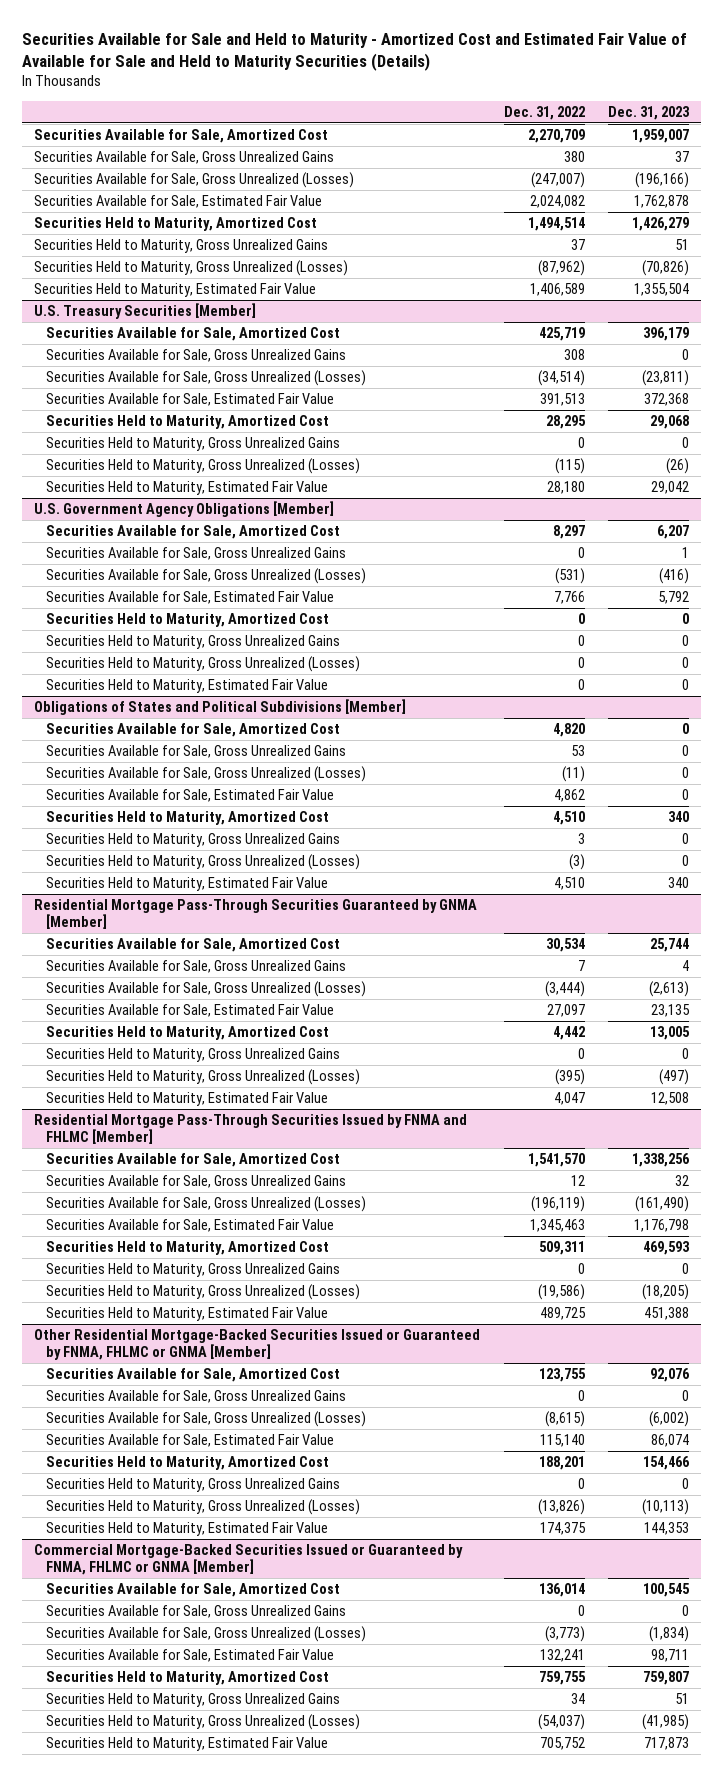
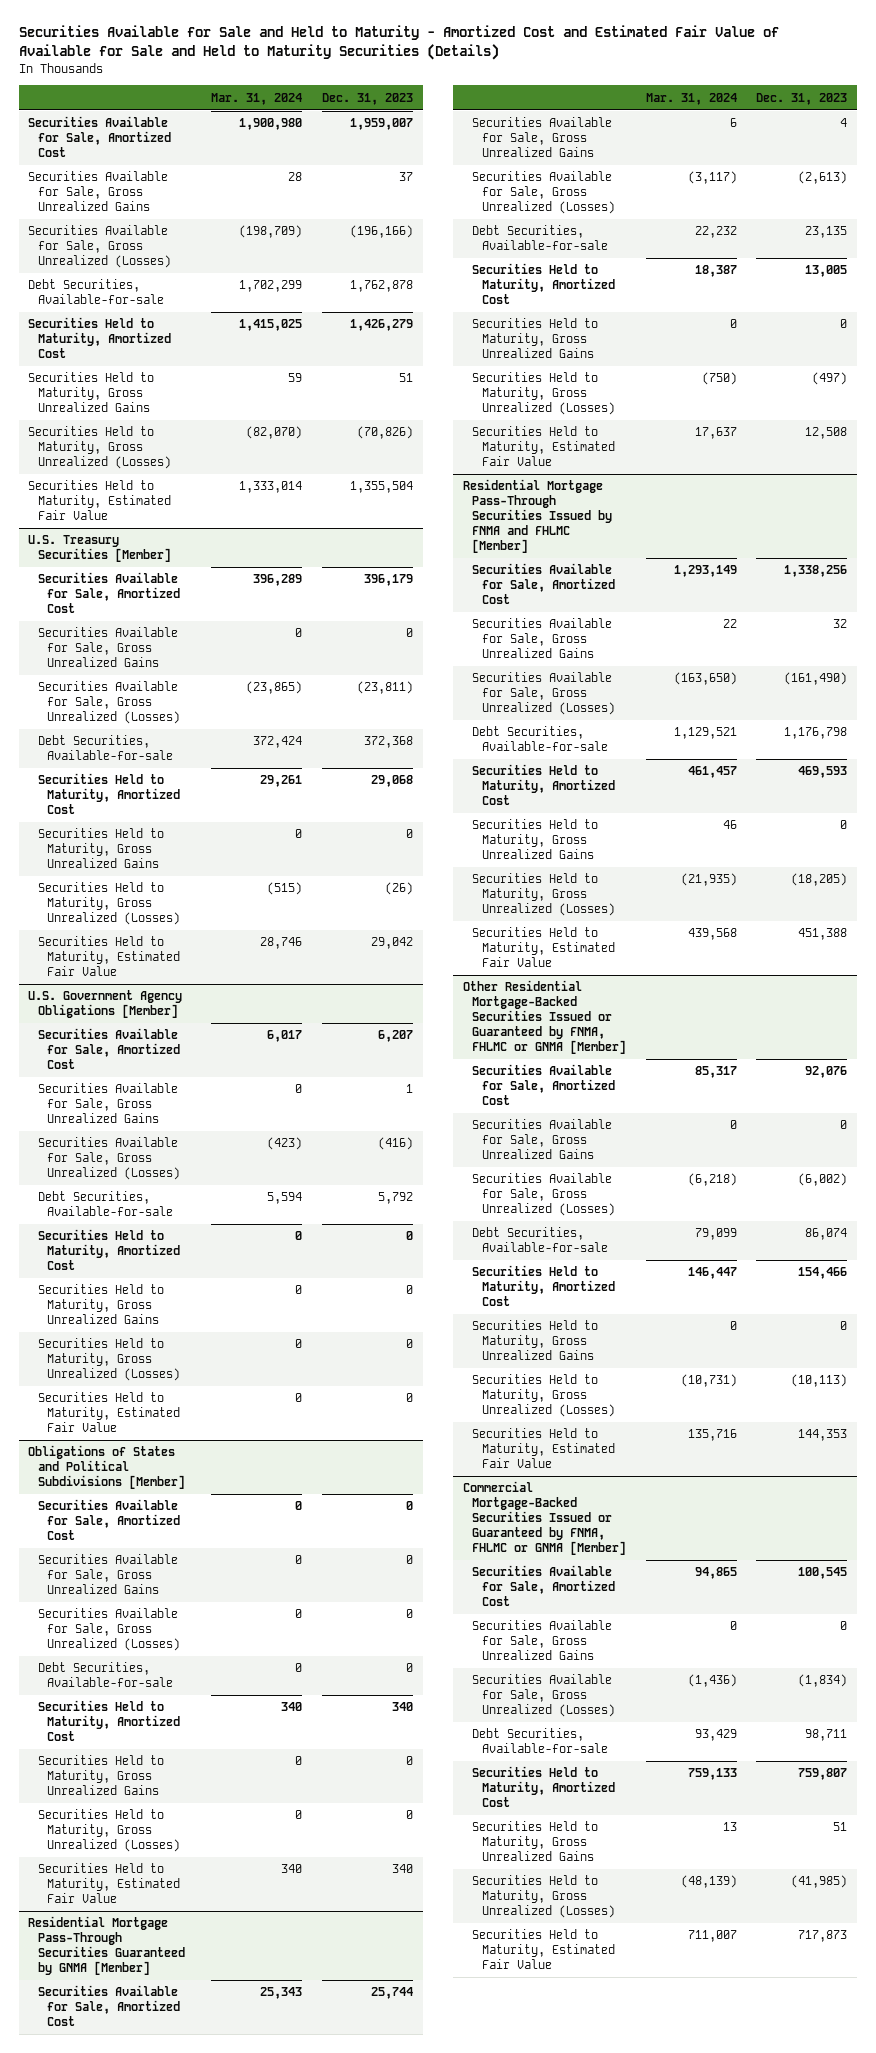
[503,105,585,120] Dec. 31, 2022 -> none
none -> [211,92,303,105] Mar. 31, 2024
[34,195,323,209] Securities Available for Sale, Estimated Fair Value -> [28,279,164,305] Debt Securities, Available-for-sale
[45,393,334,407] Securities Available for Sale, Estimated Fair Value -> [37,735,174,761] Debt Securities, Available-for-sale
[45,591,334,605] Securities Available for Sale, Estimated Fair Value -> [37,1191,174,1217] Debt Securities, Available-for-sale
[45,789,334,803] Securities Available for Sale, Estimated Fair Value -> [37,1662,174,1688] Debt Securities, Available-for-sale
[45,1004,334,1018] Securities Available for Sale, Estimated Fair Value -> [472,225,608,251] Debt Securities, Available-for-sale
[45,1219,334,1233] Securities Available for Sale, Estimated Fair Value -> [472,726,608,752] Debt Securities, Available-for-sale
[45,1434,334,1448] Securities Available for Sale, Estimated Fair Value -> [472,1227,608,1253] Debt Securities, Available-for-sale
[45,1649,334,1663] Securities Available for Sale, Estimated Fair Value -> [472,1728,608,1754] Debt Securities, Available-for-sale

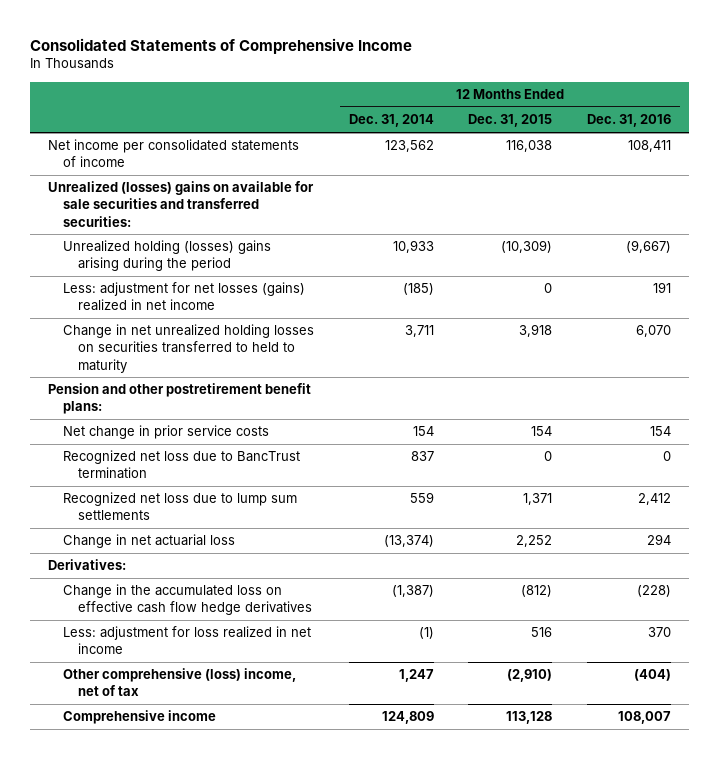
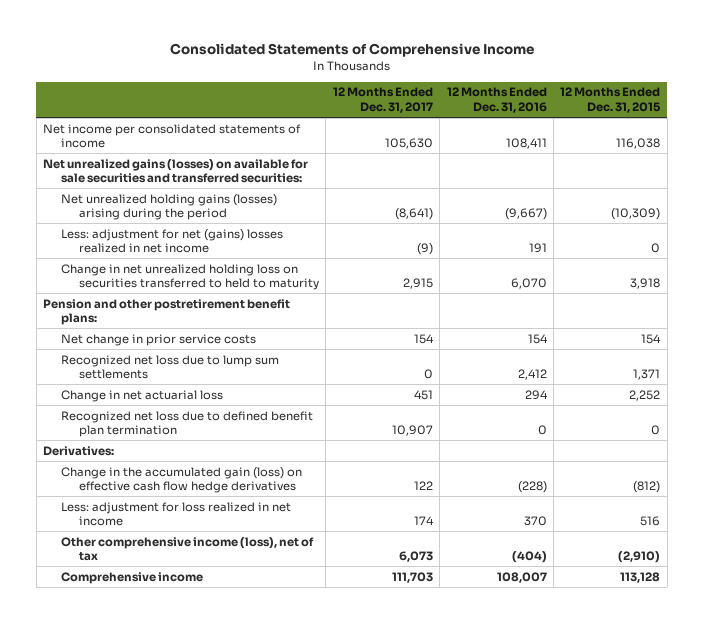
[348,114,434,128] Dec. 31, 2014 -> none
none -> [332,87,433,114] 12 Months Ended Dec. 31, 2017
[47,181,314,227] Unrealized (losses) gains on available for sale securities and transferred securities: -> [43,158,309,184] Net unrealized gains (losses) on available for sale securities and transferred securities:
[62,240,271,272] Unrealized holding (losses) gains arising during the period -> [61,193,278,221] Net unrealized holding gains (losses) arising during the period
[62,282,305,312] Less: adjustment for net losses (gains) realized in net income -> [61,228,284,254] Less: adjustment for net (gains) losses realized in net income
[62,324,314,373] Change in net unrealized holding losses on securities transferred to held to maturity -> [61,263,319,291] Change in net unrealized holding loss on securities transferred to held to maturity
[62,450,300,480] Recognized net loss due to BancTrust termination -> none
none -> [61,410,314,438] Recognized net loss due to defined benefit plan termination
[62,584,312,616] Change in the accumulated loss on effective cash flow hedge derivatives -> [61,466,303,494] Change in the accumulated gain (loss) on effective cash flow hedge derivatives
[62,668,296,697] Other comprehensive (loss) income, net of tax -> [61,536,315,562] Other comprehensive income (loss), net of tax

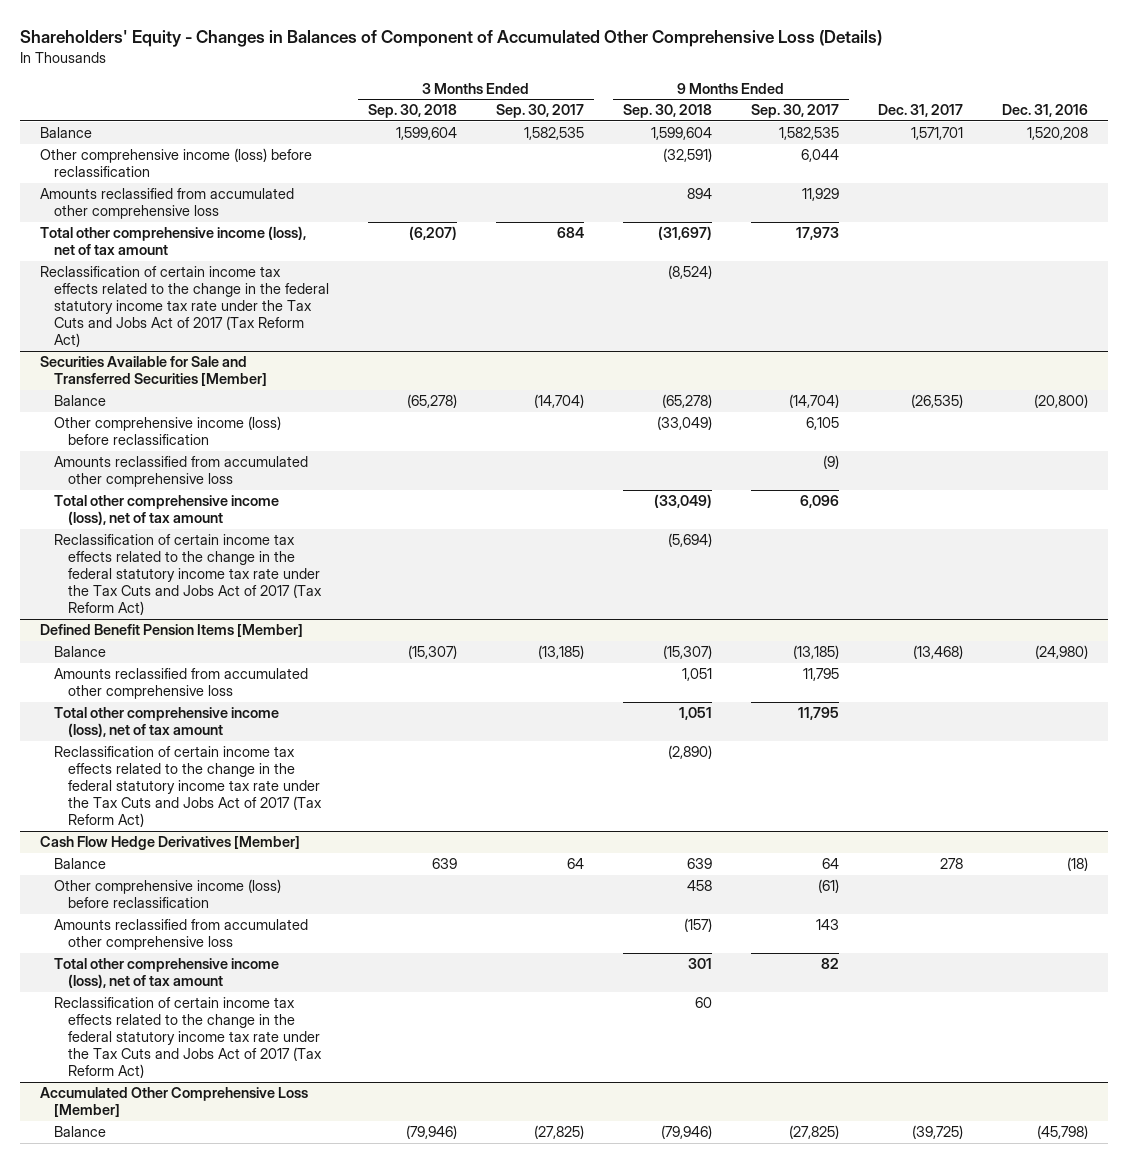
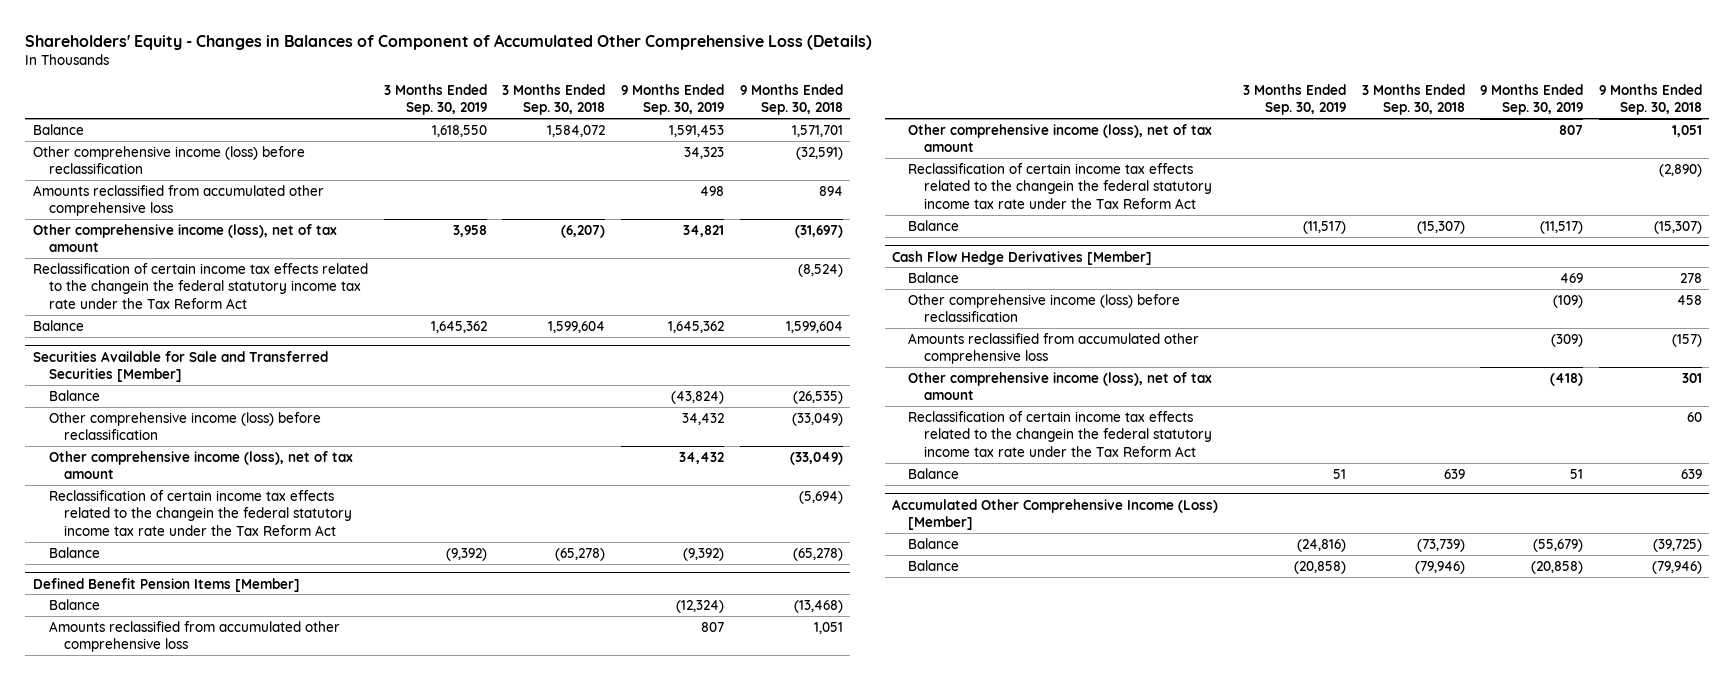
[496,104,585,119] Sep. 30, 2017 -> none
[751,104,840,119] Sep. 30, 2017 -> none
[878,104,964,118] Dec. 31, 2017 -> none
[1002,104,1089,118] Dec. 31, 2016 -> none
none -> [383,83,487,116] 3 Months Ended Sep. 30, 2019
none -> [620,83,724,116] 9 Months Ended Sep. 30, 2019
none -> [33,123,85,135] Balance
[39,226,306,256] Total other comprehensive income (loss), net of tax amount -> [33,223,338,253] Other comprehensive income (loss), net of tax amount
[39,266,329,348] Reclassification of certain income tax effects related to the change in the federal statutory income tax rate under the Tax Cuts and Jobs Act of 2017 (Tax Reform Act) -> [33,262,369,310] Reclassification of certain income tax effects related to the changein the federal statutory income tax rate under the Tax Reform Act
[39,127,92,139] Balance -> [33,319,85,331] Balance
none -> [48,389,100,401] Balance
[53,456,308,488] Amounts reclassified from accumulated other comprehensive loss -> none
[53,495,279,526] Total other comprehensive income (loss), net of tax amount -> [48,450,353,480] Other comprehensive income (loss), net of tax amount
[53,534,323,616] Reclassification of certain income tax effects related to the change in the federal statutory income tax rate under the Tax Cuts and Jobs Act of 2017 (Tax Reform Act) -> [48,489,353,537] Reclassification of certain income tax effects related to the changein the federal statutory income tax rate under the Tax Reform Act
[53,395,106,407] Balance -> [48,546,100,558] Balance
none -> [48,598,100,610] Balance
[53,707,279,738] Total other comprehensive income (loss), net of tax amount -> [908,123,1213,153] Other comprehensive income (loss), net of tax amount
[53,746,323,828] Reclassification of certain income tax effects related to the change in the federal statutory income tax rate under the Tax Cuts and Jobs Act of 2017 (Tax Reform Act) -> [908,162,1212,210] Reclassification of certain income tax effects related to the changein the federal statutory income tax rate under the Tax Reform Act
[53,646,106,658] Balance -> [908,219,960,231] Balance
none -> [908,271,960,283] Balance
[53,958,279,989] Total other comprehensive income (loss), net of tax amount -> [908,371,1213,401] Other comprehensive income (loss), net of tax amount
[53,997,323,1079] Reclassification of certain income tax effects related to the change in the federal statutory income tax rate under the Tax Cuts and Jobs Act of 2017 (Tax Reform Act) -> [908,410,1212,458] Reclassification of certain income tax effects related to the changein the federal statutory income tax rate under the Tax Reform Act
[53,858,106,870] Balance -> [908,467,960,479] Balance
[39,1087,308,1118] Accumulated Other Comprehensive Loss [Member] -> [892,498,1219,531] Accumulated Other Comprehensive Income (Loss) [Member]
none -> [908,537,960,549] Balance

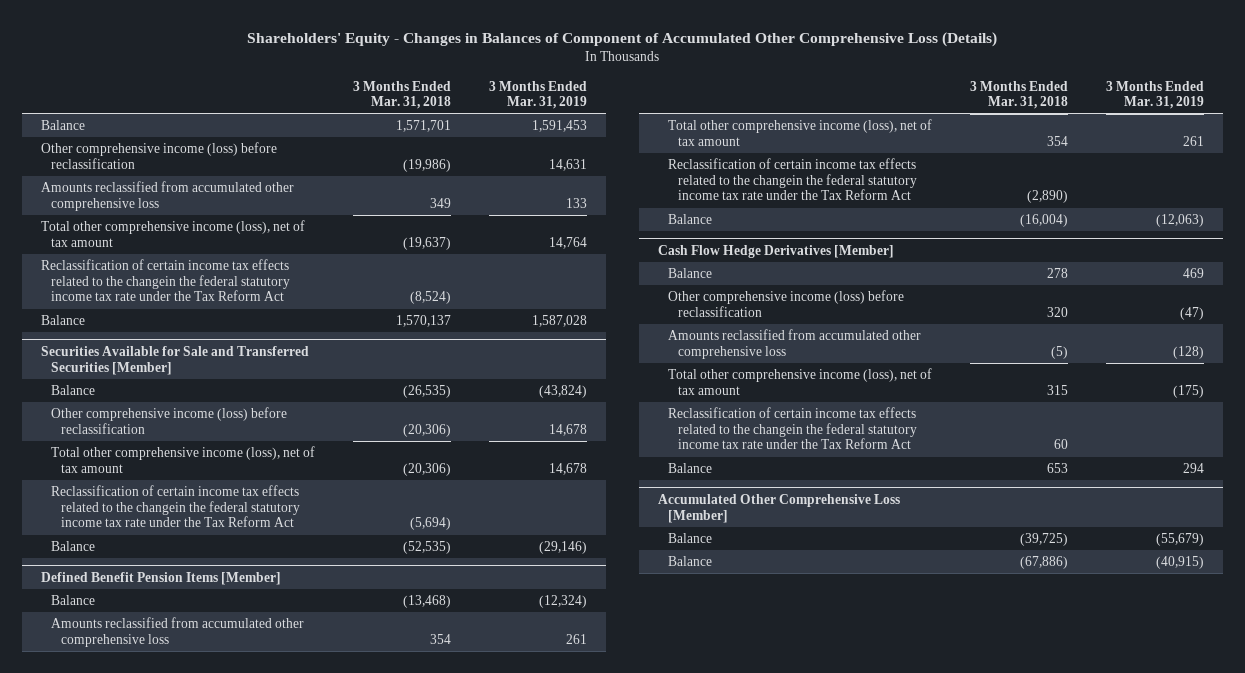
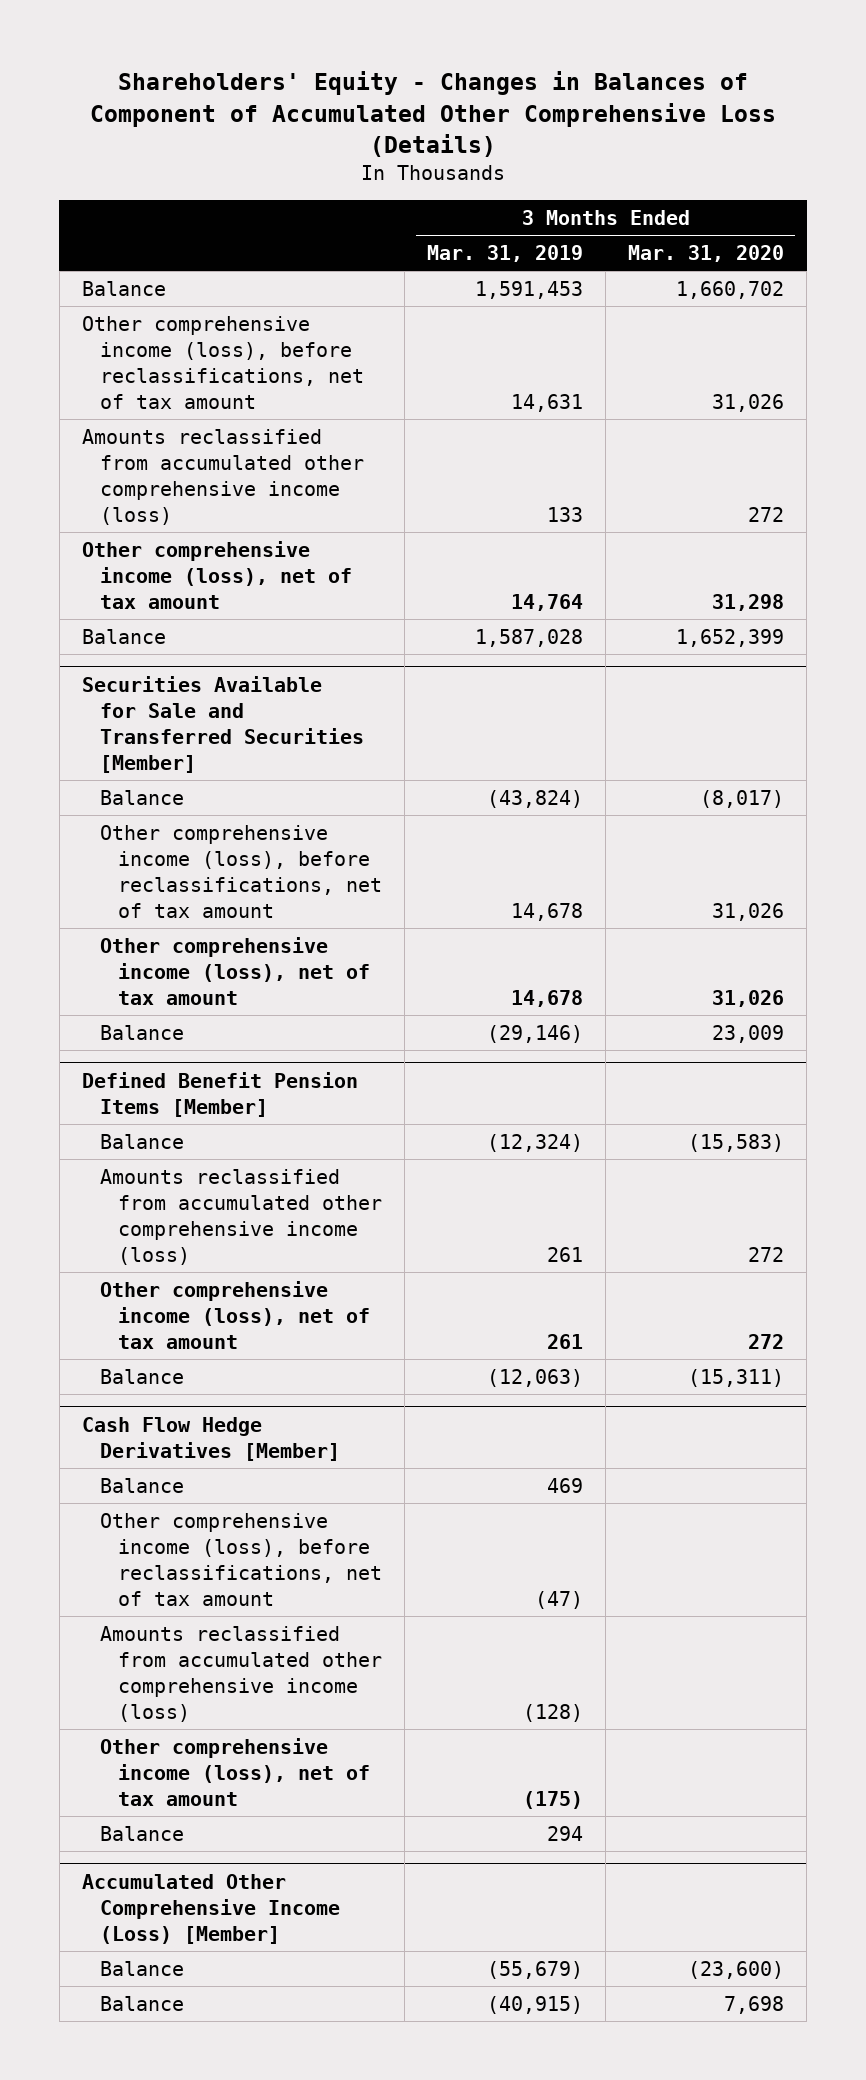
[352,80,451,110] 3 Months Ended Mar. 31, 2018 -> none
none -> [628,245,785,263] Mar. 31, 2020
[40,258,290,302] Reclassification of certain income tax effects related to the changein the federal statutory income tax rate under the Tax Reform Act -> none
[40,141,277,169] Other comprehensive income (loss) before reclassification -> [81,315,364,409] Other comprehensive income (loss), before reclassifications, net of tax amount
[40,180,294,211] Amounts reclassified from accumulated other comprehensive loss -> [81,428,364,525] Amounts reclassified from accumulated other comprehensive income (loss)
[40,219,305,247] Total other comprehensive income (loss), net of tax amount -> [81,540,352,609] Other comprehensive income (loss), net of tax amount
[50,484,300,528] Reclassification of certain income tax effects related to the changein the federal statutory income tax rate under the Tax Reform Act -> none
[50,406,287,434] Other comprehensive income (loss) before reclassification -> [99,824,383,918] Other comprehensive income (loss), before reclassifications, net of tax amount
[50,445,315,473] Total other comprehensive income (loss), net of tax amount -> [99,936,371,1005] Other comprehensive income (loss), net of tax amount
[668,157,918,201] Reclassification of certain income tax effects related to the changein the federal statutory income tax rate under the Tax Reform Act -> none
[50,616,304,647] Amounts reclassified from accumulated other comprehensive loss -> [99,1168,383,1265] Amounts reclassified from accumulated other comprehensive income (loss)
[668,118,933,146] Total other comprehensive income (loss), net of tax amount -> [99,1280,371,1349] Other comprehensive income (loss), net of tax amount
[668,406,918,450] Reclassification of certain income tax effects related to the changein the federal statutory income tax rate under the Tax Reform Act -> none
[668,289,905,317] Other comprehensive income (loss) before reclassification -> [99,1512,383,1606] Other comprehensive income (loss), before reclassifications, net of tax amount
[668,328,922,359] Amounts reclassified from accumulated other comprehensive loss -> [99,1625,383,1722] Amounts reclassified from accumulated other comprehensive income (loss)
[668,367,933,395] Total other comprehensive income (loss), net of tax amount -> [99,1737,371,1806] Other comprehensive income (loss), net of tax amount
[658,493,901,523] Accumulated Other Comprehensive Loss [Member] -> [81,1873,340,1944] Accumulated Other Comprehensive Income (Loss) [Member]

